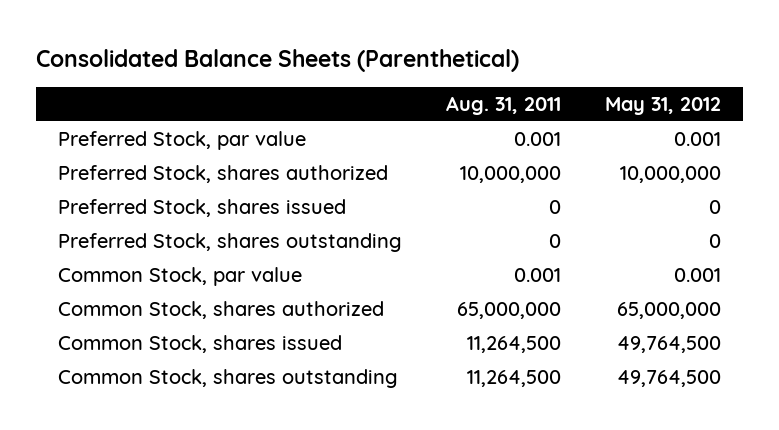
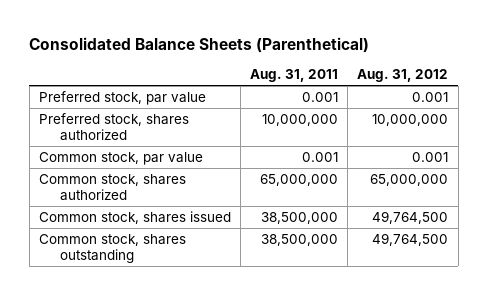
[605,96,722,115] May 31, 2012 -> none
none -> [357,69,449,83] Aug. 31, 2012
[58,198,347,217] Preferred Stock, shares issued -> none
[58,232,403,252] Preferred Stock, shares outstanding -> none
[58,130,307,150] Preferred Stock, par value -> [38,90,206,105] Preferred stock, par value
[58,164,389,183] Preferred Stock, shares authorized -> [38,112,189,142] Preferred stock, shares authorized
[58,266,303,286] Common Stock, par value -> [38,151,203,165] Common stock, par value
[58,300,385,319] Common Stock, shares authorized -> [38,173,186,202] Common stock, shares authorized
[58,334,343,353] Common Stock, shares issued -> [38,210,231,224] Common stock, shares issued
[467,335,562,353] 11,264,500 -> [261,211,339,224] 38,500,000
[58,368,399,388] Common Stock, shares outstanding -> [38,233,186,264] Common stock, shares outstanding
[467,369,562,387] 11,264,500 -> [261,233,339,246] 38,500,000

